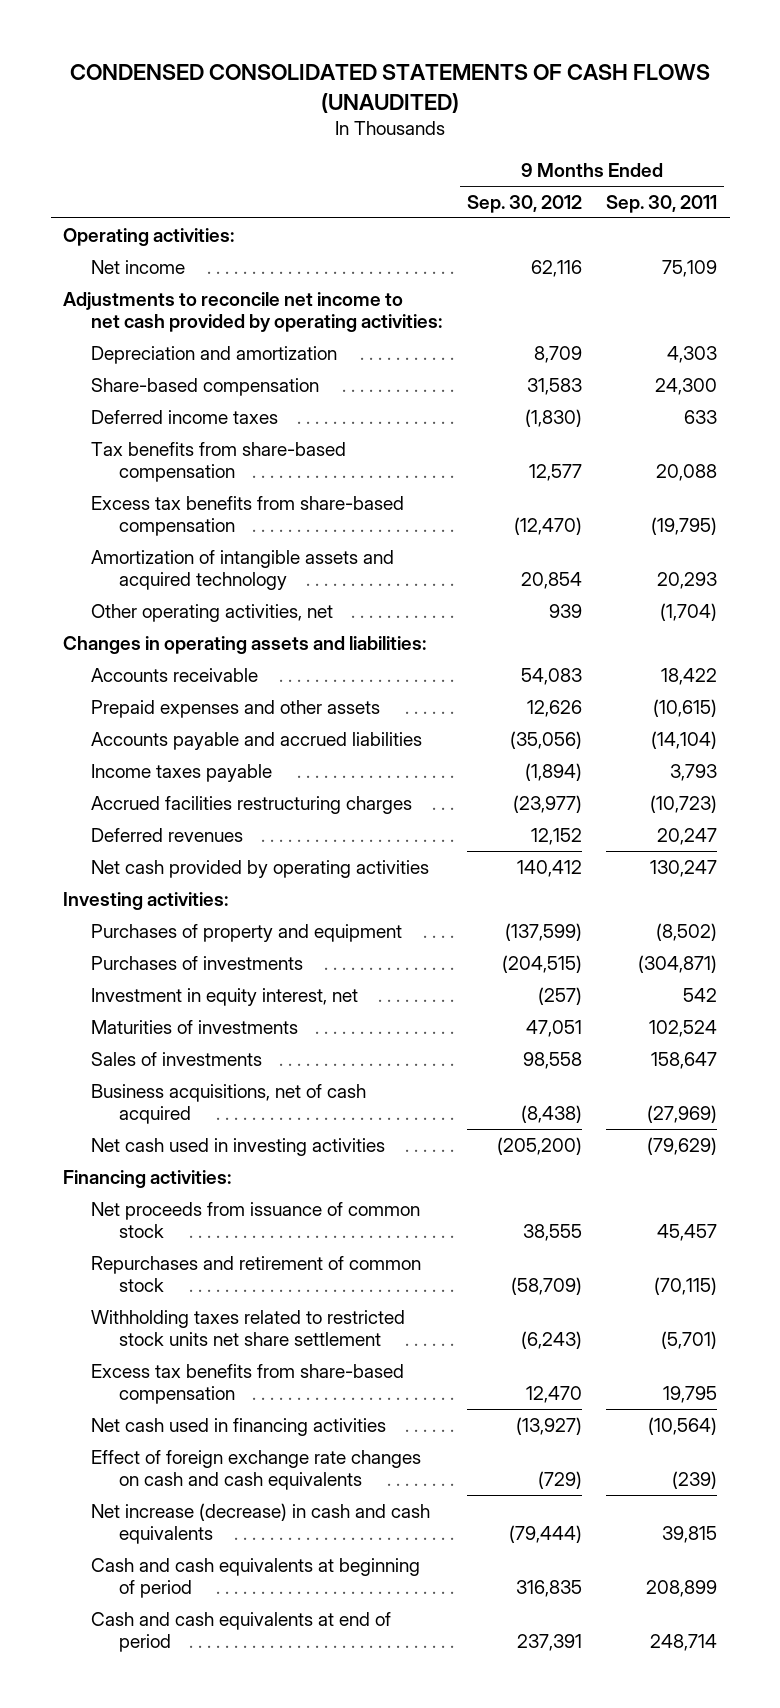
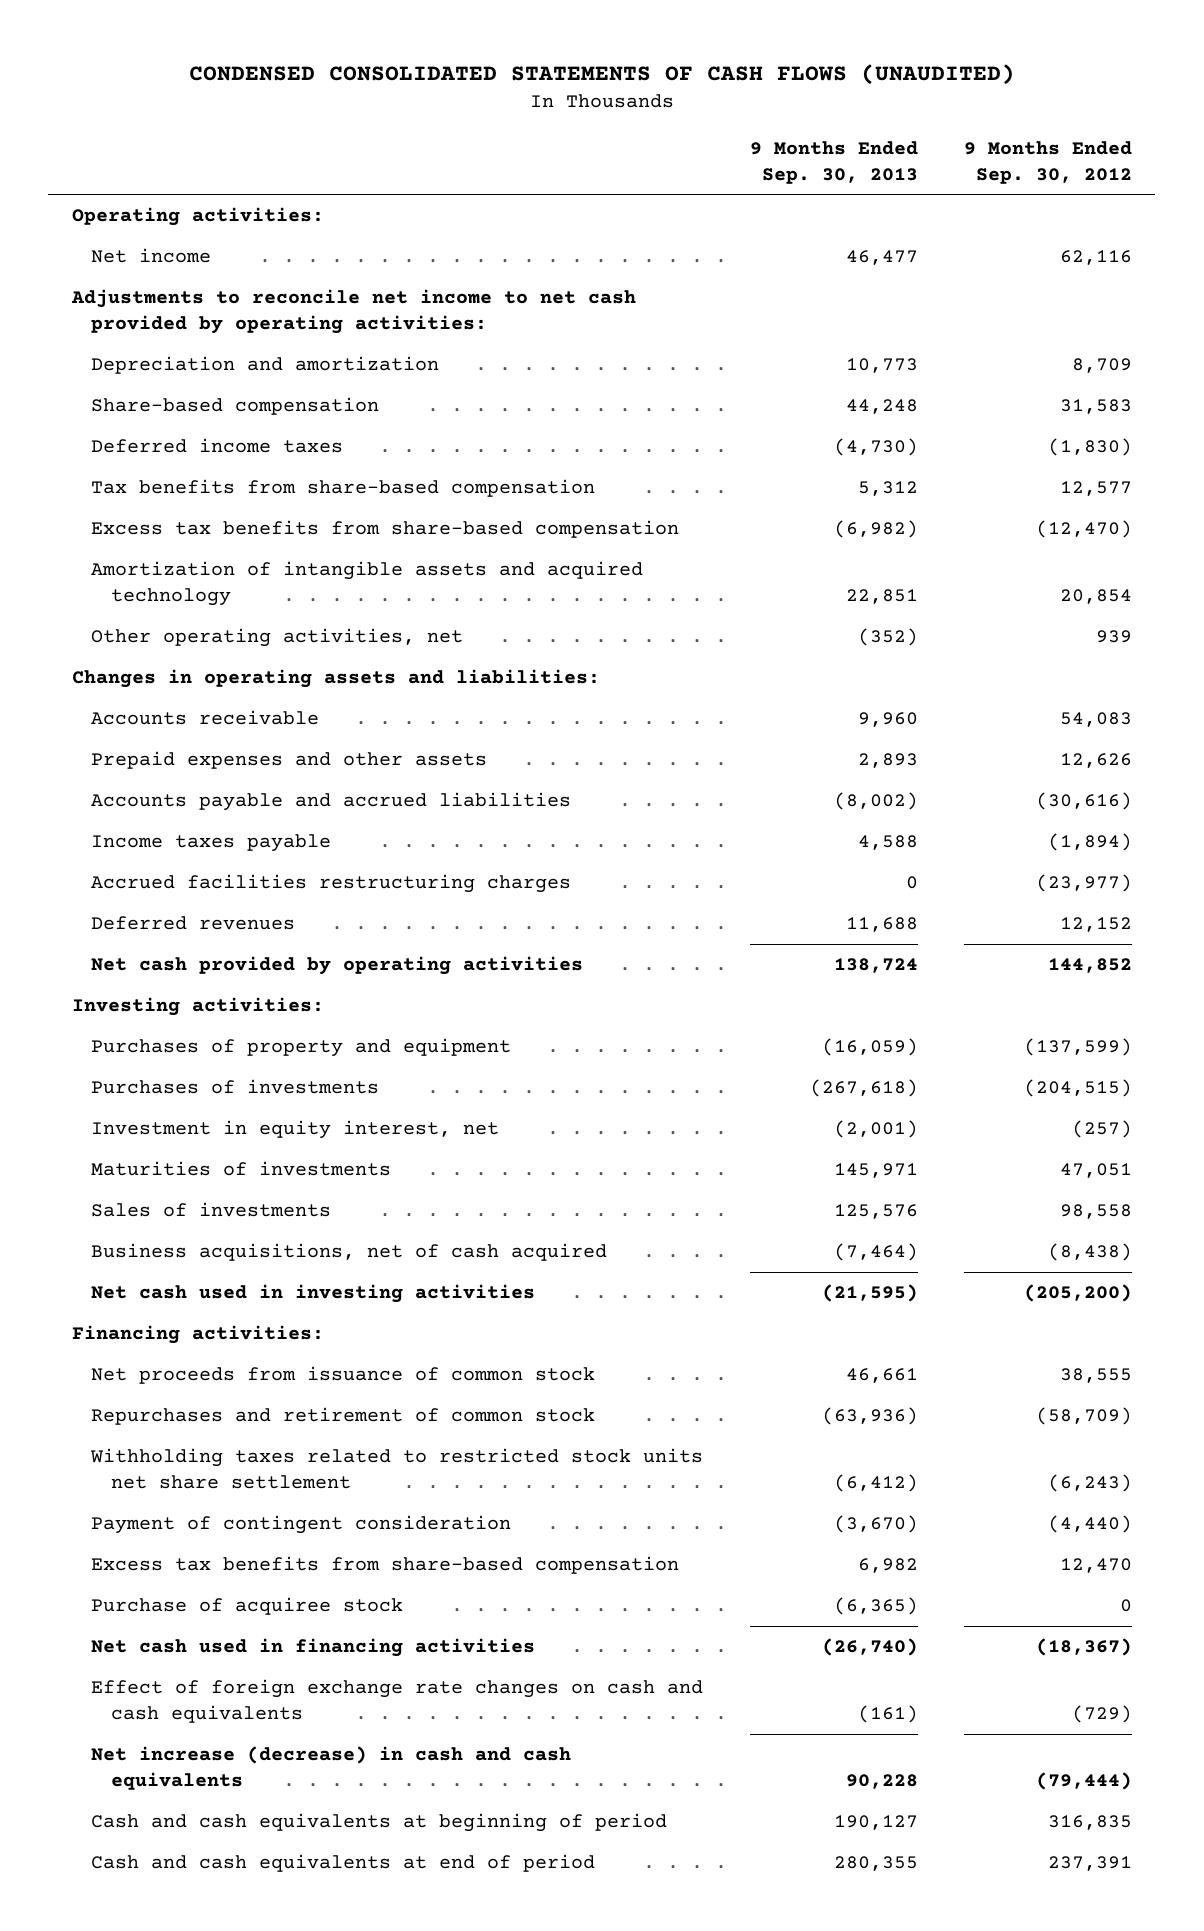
[606,194,718,213] Sep. 30, 2011 -> none
none -> [749,140,918,184] 9 Months Ended Sep. 30, 2013
[509,730,582,749] (35,056) -> [1035,792,1132,811] (30,616)
[516,859,582,877] 140,412 -> [1047,958,1132,974] 144,852
none -> [91,1515,512,1535] Payment of contingent consideration
none -> [91,1597,404,1616] Purchase of acquiree stock
[515,1416,582,1435] (13,927) -> [1035,1638,1132,1657] (18,367)

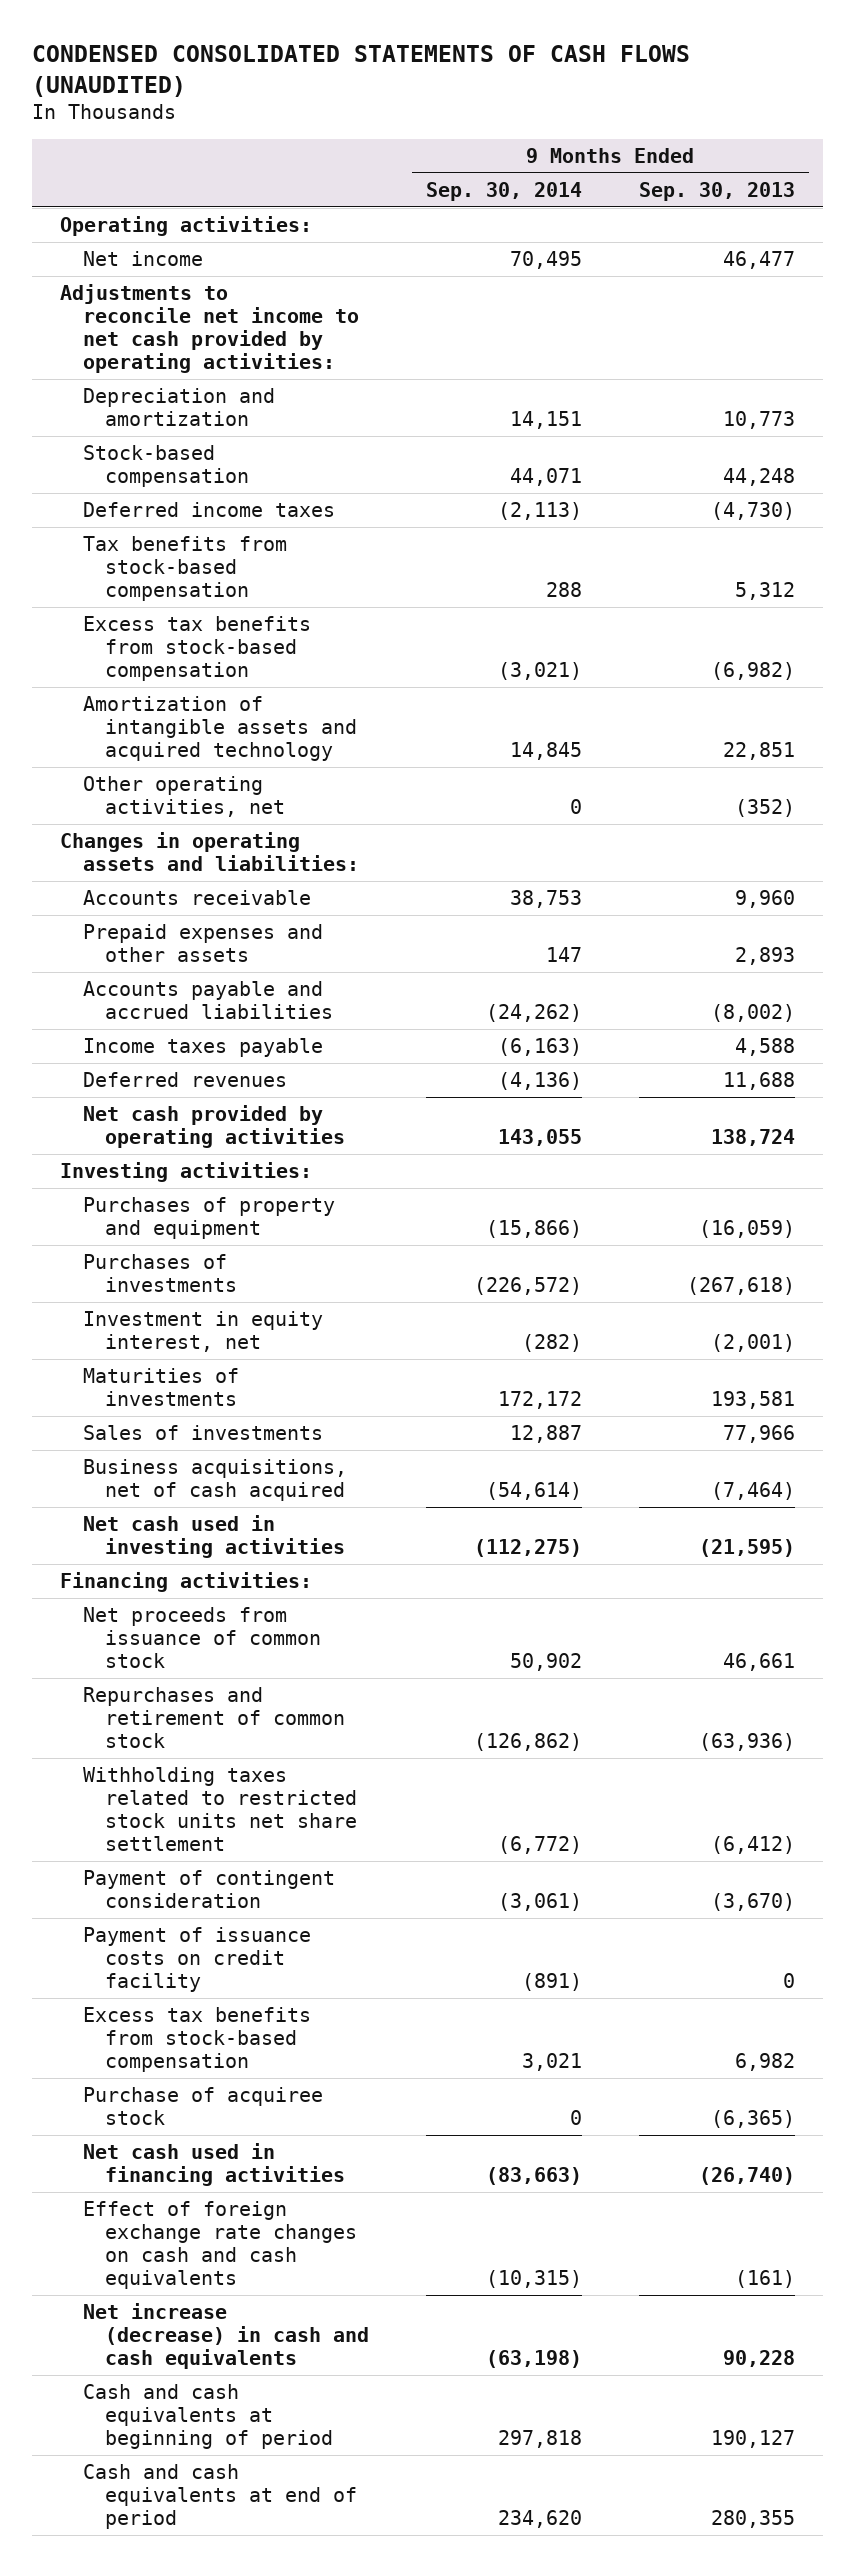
[963,140,1132,184] 9 Months Ended Sep. 30, 2012 -> none
none -> [426,181,583,201] Sep. 30, 2014
[91,397,380,416] Share-based compensation -> [82,445,250,488] Stock-based compensation
[91,479,596,498] Tax benefits from share-based compensation -> [82,536,287,601] Tax benefits from stock-based compensation
[91,520,680,539] Excess tax benefits from share-based compensation -> [82,616,311,681] Excess tax benefits from stock-based compensation
[91,874,572,894] Accrued facilities restructuring charges -> none
[833,1163,918,1179] 145,971 -> [710,1391,795,1410] 193,581
[833,1204,918,1220] 125,576 -> [722,1425,795,1444] 77,966
none -> [82,1927,311,1992] Payment of issuance costs on credit facility
[91,1556,680,1575] Excess tax benefits from share-based compensation -> [82,2007,311,2072] Excess tax benefits from stock-based compensation

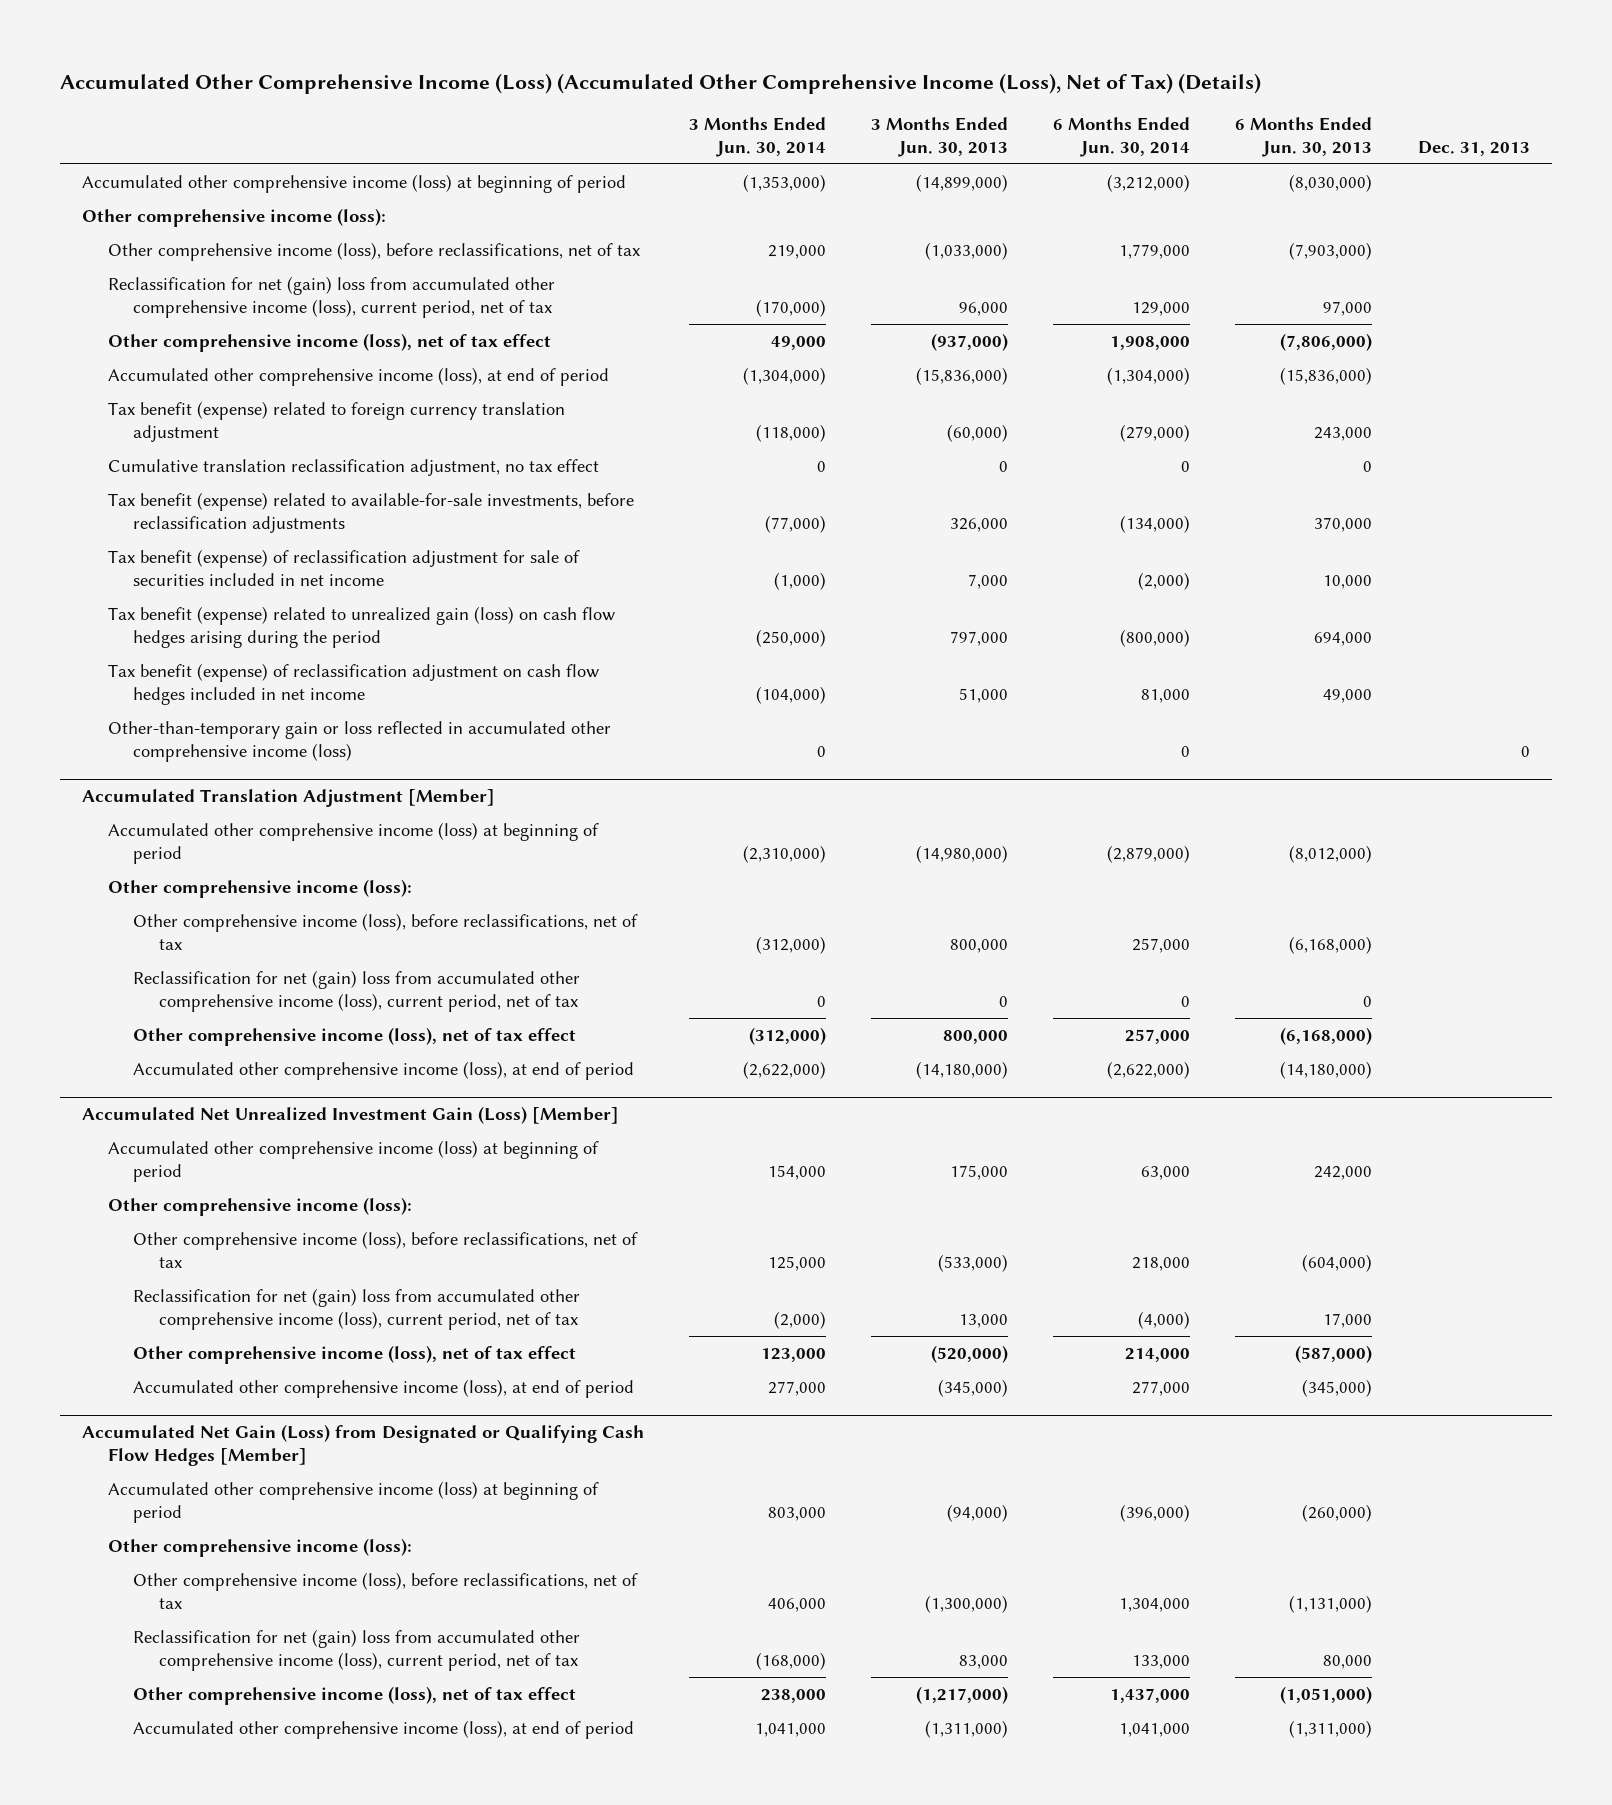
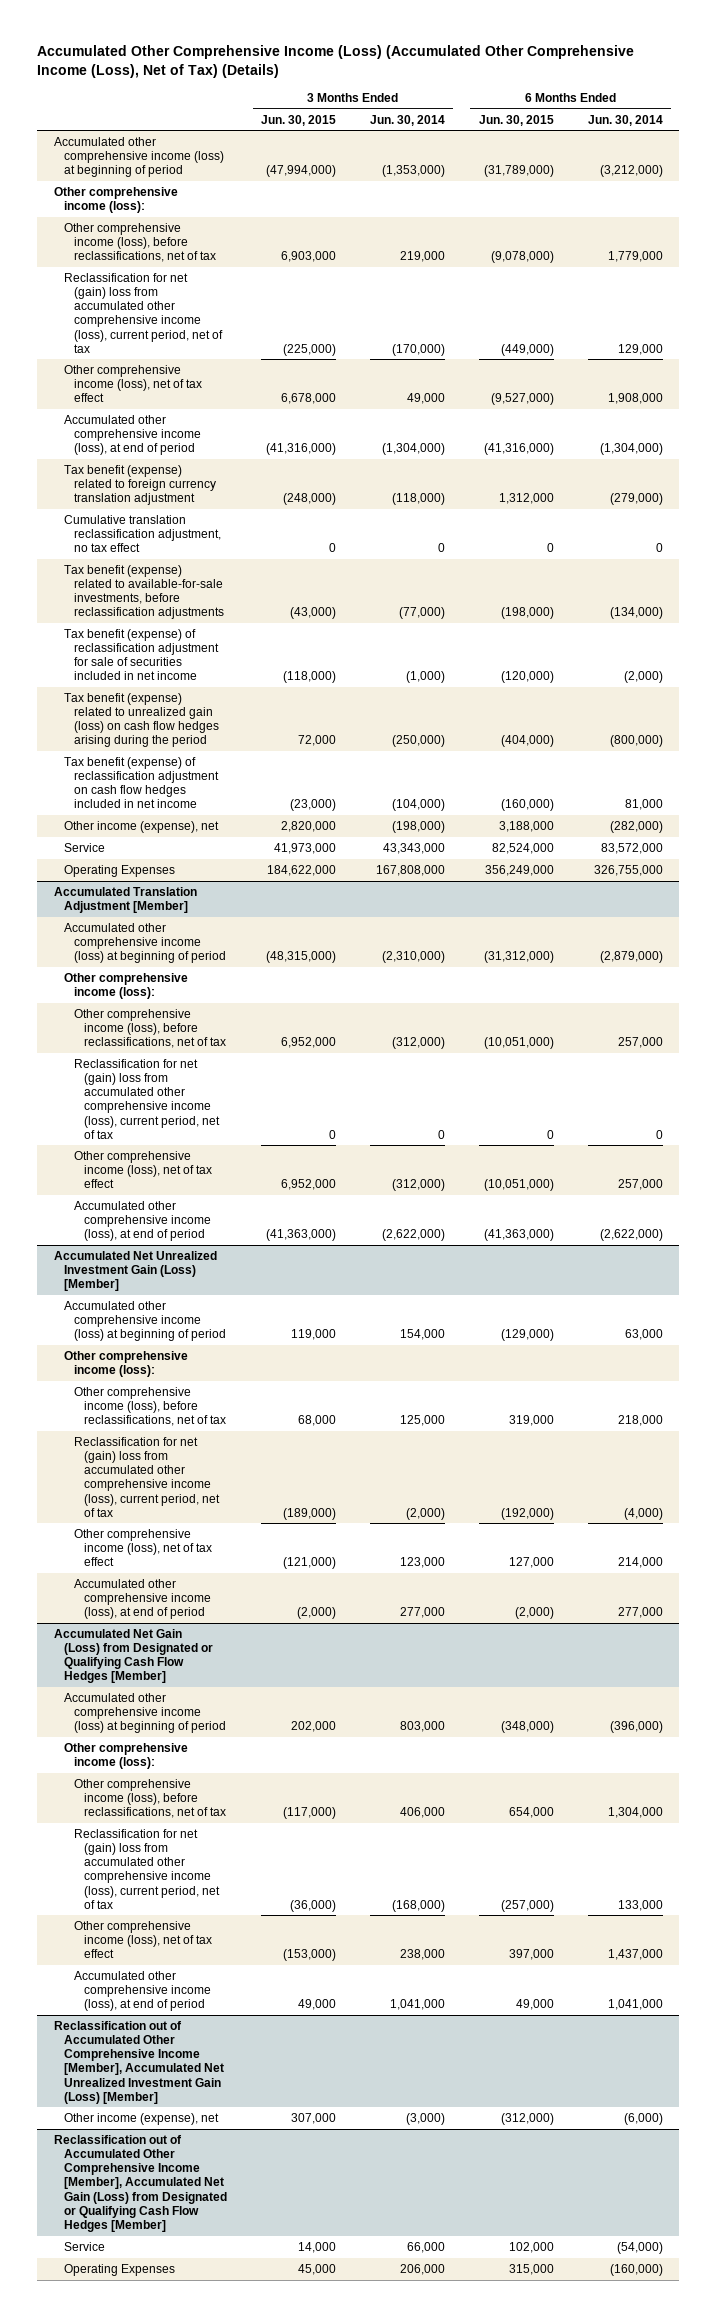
[871,117,1009,157] 3 Months Ended Jun. 30, 2013 -> none
[1235,117,1373,157] 6 Months Ended Jun. 30, 2013 -> none
[1417,140,1530,156] Dec. 31, 2013 -> none
none -> [261,114,337,126] Jun. 30, 2015
none -> [478,114,554,126] Jun. 30, 2015
[107,721,611,762] Other-than-temporary gain or loss reflected in accumulated other comprehensive income (loss) -> none
none -> [64,821,220,834] Other income (expense), net
none -> [64,843,106,853] Service
none -> [64,865,176,878] Operating Expenses
none -> [54,2021,225,2104] Reclassification out of Accumulated Other Comprehensive Income [Member], Accumulated Net Unrealized Investment Gain (Loss) [Member]
none -> [64,2113,220,2126] Other income (expense), net
none -> [54,2135,228,2232] Reclassification out of Accumulated Other Comprehensive Income [Member], Accumulated Net Gain (Loss) from Designated or Qualifying Cash Flow Hedges [Member]
none -> [64,2242,106,2252] Service
none -> [64,2264,176,2277] Operating Expenses

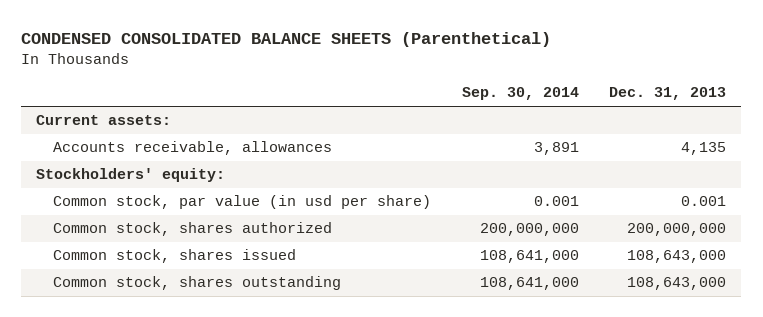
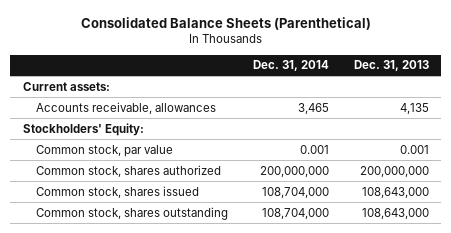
[21,32,552,48] CONDENSED CONSOLIDATED BALANCE SHEETS (Parenthetical) -> [80,16,371,30] Consolidated Balance Sheets (Parenthetical)
[461,87,579,101] Sep. 30, 2014 -> none
none -> [253,60,330,72] Dec. 31, 2014
[36,168,226,183] Stockholders' equity: -> [22,122,144,136] Stockholders' Equity:
[53,195,432,210] Common stock, par value (in usd per share) -> [36,144,174,157] Common stock, par value

